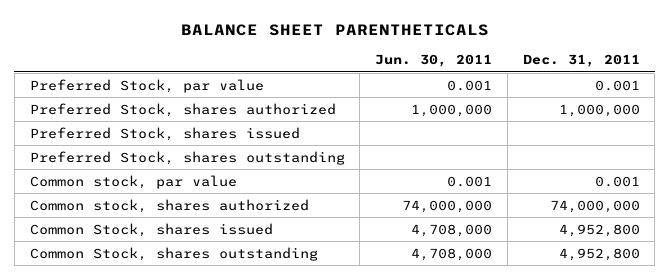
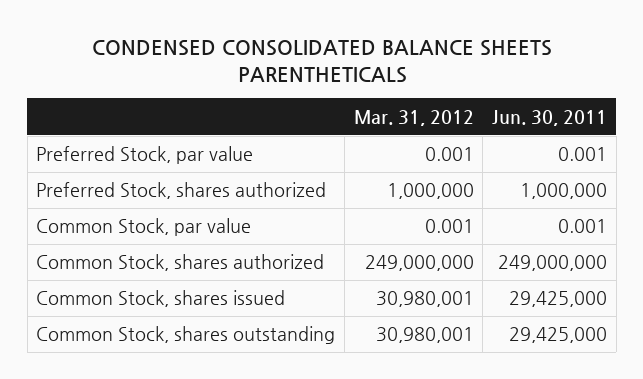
[180,23,489,36] BALANCE SHEET PARENTHETICALS -> [91,40,552,84] CONDENSED CONSOLIDATED BALANCE SHEETS PARENTHETICALS
[522,54,640,68] Dec. 31, 2011 -> none
none -> [353,109,474,126] Mar. 31, 2012
[29,126,300,141] Preferred Stock, shares issued -> none
[29,150,345,165] Preferred Stock, shares outstanding -> none
[29,174,237,189] Common stock, par value -> [36,218,252,237] Common Stock, par value
[29,198,309,213] Common stock, shares authorized -> [36,254,325,272] Common Stock, shares authorized
[402,199,493,213] 74,000,000 -> [498,255,608,272] 249,000,000
[411,223,493,237] 4,708,000 -> [509,291,608,308] 29,425,000
[411,247,493,261] 4,708,000 -> [509,327,608,344] 29,425,000

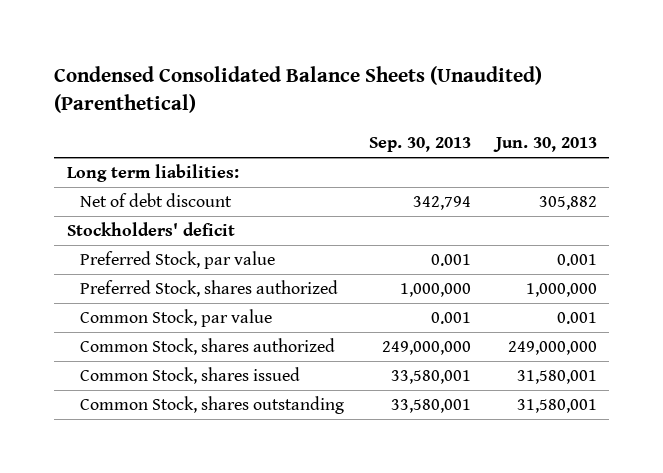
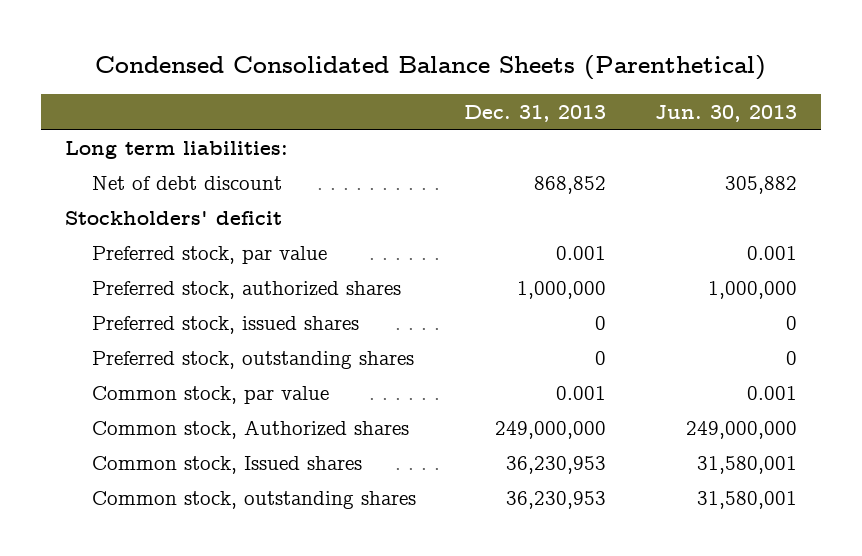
[54,66,543,114] Condensed Consolidated Balance Sheets (Unaudited) (Parenthetical) -> [94,55,766,81] Condensed Consolidated Balance Sheets (Parenthetical)
[368,137,471,153] Sep. 30, 2013 -> none
none -> [464,104,607,122] Dec. 31, 2013
[80,251,276,270] Preferred Stock, par value -> [92,245,328,264] Preferred stock, par value
[80,280,339,298] Preferred Stock, shares authorized -> [92,280,402,299] Preferred stock, authorized shares
none -> [92,315,360,334] Preferred stock, issued shares
none -> [92,350,415,369] Preferred stock, outstanding shares
[80,309,273,328] Common Stock, par value -> [92,385,330,404] Common stock, par value
[80,338,336,356] Common Stock, shares authorized -> [92,419,410,439] Common stock, Authorized shares
[80,367,301,385] Common Stock, shares issued -> [92,455,363,474] Common stock, Issued shares
[80,396,345,415] Common Stock, shares outstanding -> [92,490,417,509] Common stock, outstanding shares

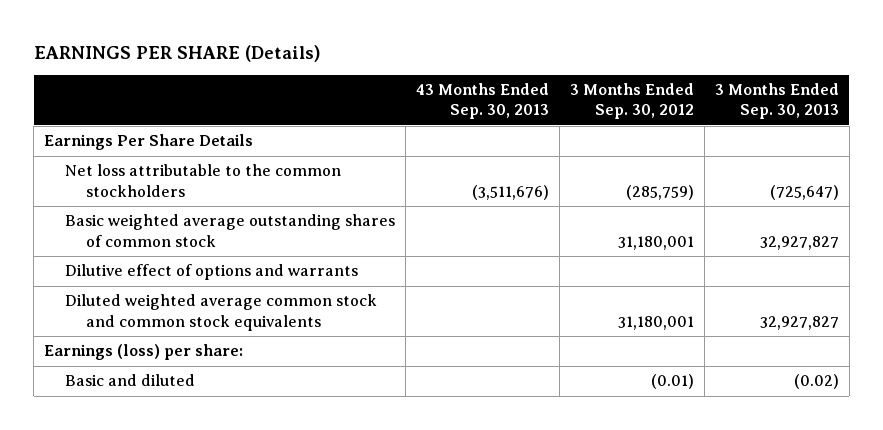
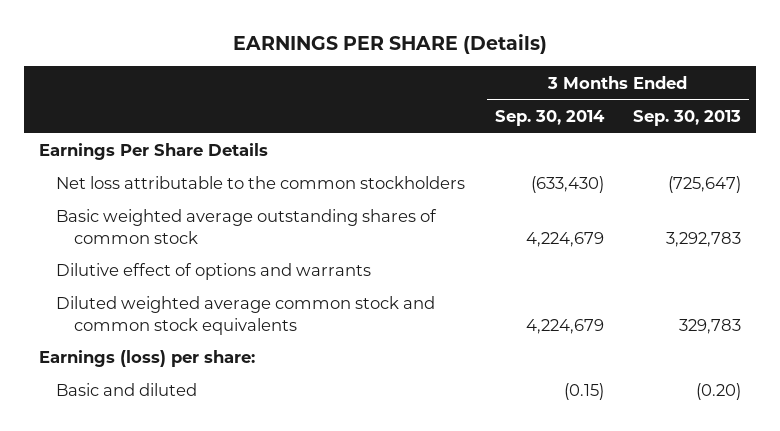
[416,82,550,120] 43 Months Ended Sep. 30, 2013 -> none
[570,82,695,120] 3 Months Ended Sep. 30, 2012 -> none
none -> [494,109,605,126] Sep. 30, 2014
[759,235,839,250] 32,927,827 -> [666,231,742,247] 3,292,783
[759,315,839,330] 32,927,827 -> [679,318,742,334] 329,783
[793,374,839,390] (0.02) -> [696,383,742,401] (0.20)

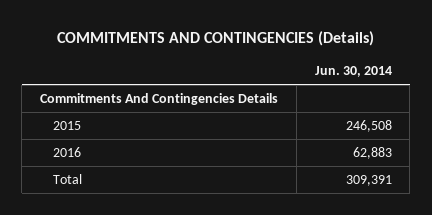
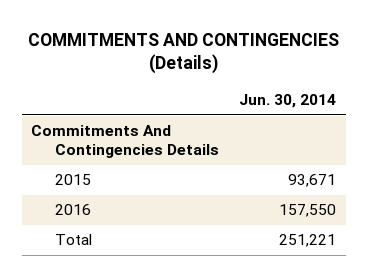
[345,120,392,133] 246,508 -> [287,174,336,188] 93,671
[352,147,392,160] 62,883 -> [278,204,336,218] 157,550
[345,175,392,187] 309,391 -> [278,234,336,248] 251,221

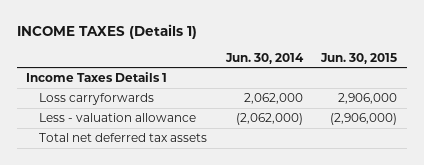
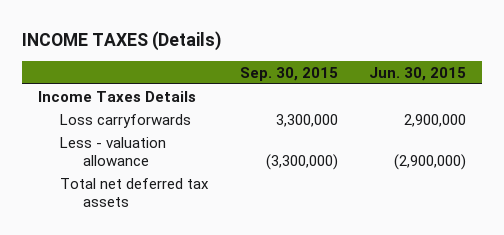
[17,23,198,39] INCOME TAXES (Details 1) -> [22,30,222,51] INCOME TAXES (Details)
[224,52,304,64] Jun. 30, 2014 -> none
none -> [239,66,338,81] Sep. 30, 2015
[26,72,168,83] Income Taxes Details 1 -> [37,90,196,102] Income Taxes Details
[338,93,398,105] 2,906,000 -> [403,113,466,127] 2,900,000
[330,113,398,126] (2,906,000) -> [393,154,466,171] (2,900,000)

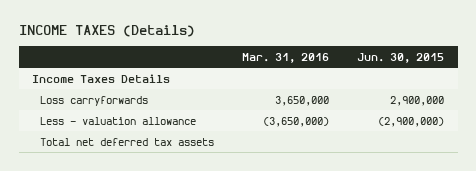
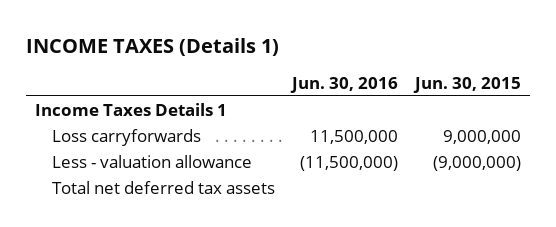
[18,25,195,38] INCOME TAXES (Details) -> [26,37,280,56] INCOME TAXES (Details 1)
[241,52,329,63] Mar. 31, 2016 -> none
none -> [289,76,398,93] Jun. 30, 2016
[32,73,171,83] Income Taxes Details -> [34,103,227,117] Income Taxes Details 1
[389,95,444,106] 2,900,000 -> [442,130,521,145] 9,000,000
[377,116,444,127] (2,900,000) -> [432,156,521,172] (9,000,000)

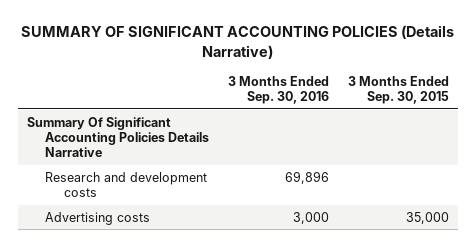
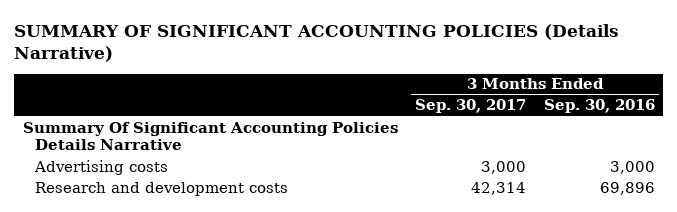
[347,75,449,105] 3 Months Ended Sep. 30, 2015 -> none
none -> [415,99,527,114] Sep. 30, 2017
[45,171,208,198] Research and development costs -> [35,181,289,196] Research and development costs

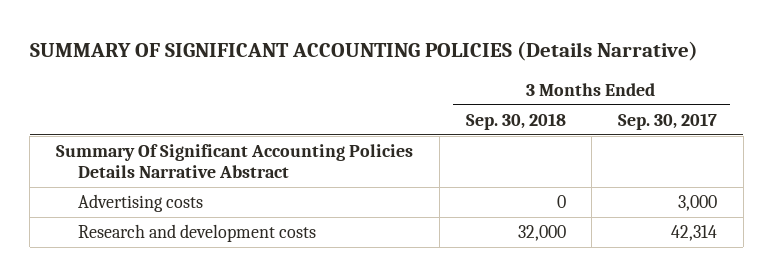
[543,99,655,114] Sep. 30, 2016 -> none
none -> [465,112,566,130] Sep. 30, 2018
[22,121,398,151] Summary Of Significant Accounting Policies Details Narrative -> [56,143,414,179] Summary Of Significant Accounting Policies Details Narrative Abstract

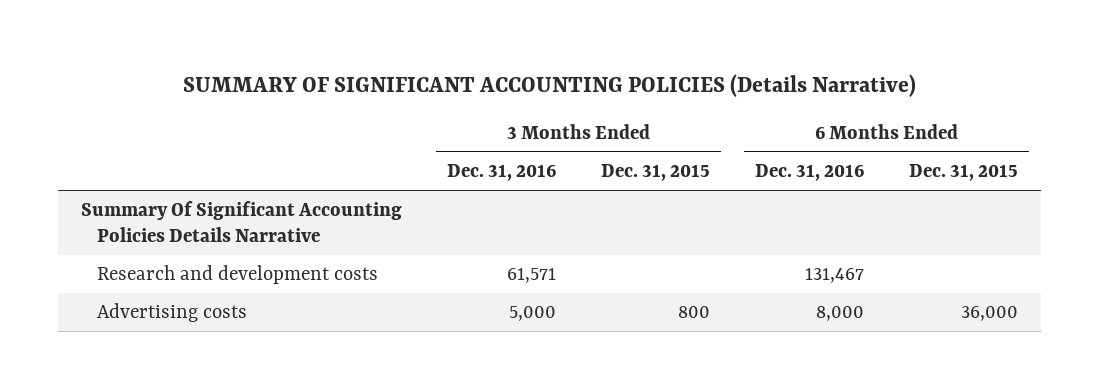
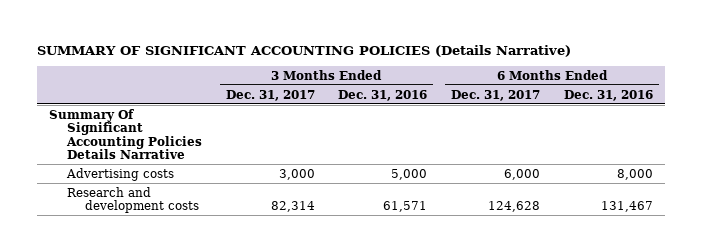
[601,164,711,182] Dec. 31, 2015 -> none
[909,164,1019,182] Dec. 31, 2015 -> none
none -> [225,89,315,101] Dec. 31, 2017
none -> [450,89,540,101] Dec. 31, 2017
[96,265,378,285] Research and development costs -> [66,186,199,214] Research and development costs

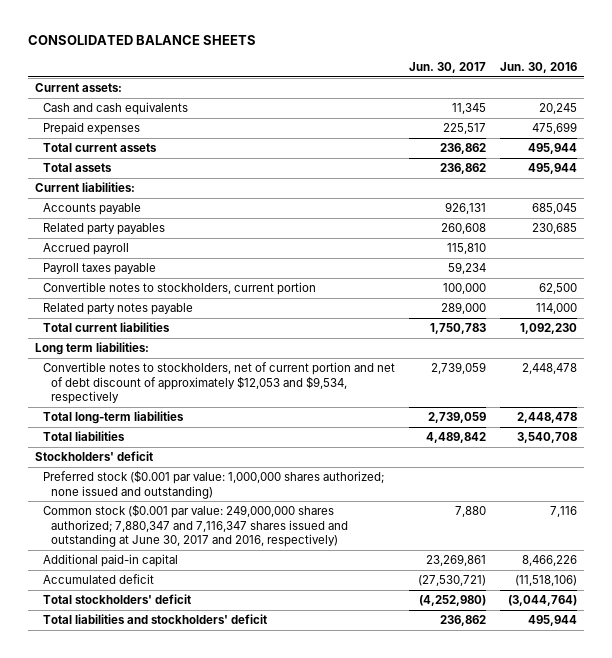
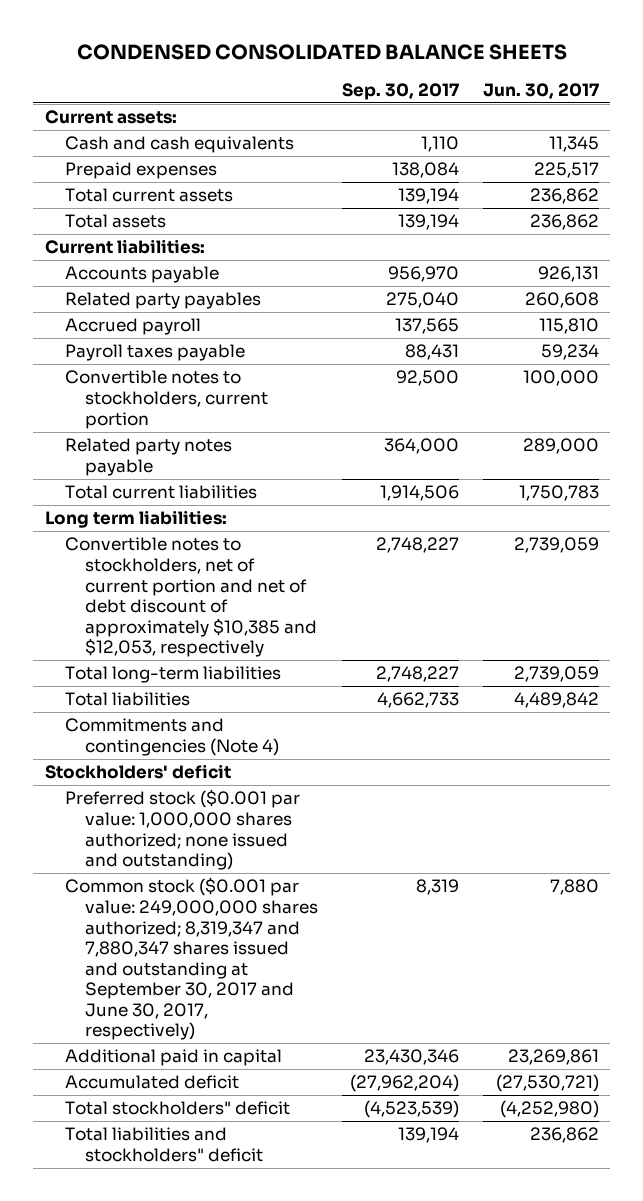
[27,35,256,46] CONSOLIDATED BALANCE SHEETS -> [76,44,567,61] CONDENSED CONSOLIDATED BALANCE SHEETS
[500,61,578,73] Jun. 30, 2016 -> none
none -> [341,82,459,100] Sep. 30, 2017
[43,361,396,405] Convertible notes to stockholders, net of current portion and net of debt discount of approximately $12,053 and $9,534, respectively -> [64,537,318,658] Convertible notes to stockholders, net of current portion and net of debt discount of approximately $10,385 and $12,053, respectively
none -> [64,718,280,756] Commitments and contingencies (Note 4)
[43,503,349,548] Common stock ($0.001 par value: 249,000,000 shares authorized; 7,880,347 and 7,116,347 shares issued and outstanding at June 30, 2017 and 2016, respectively) -> [64,877,319,1041] Common stock ($0.001 par value: 249,000,000 shares authorized; 8,319,347 and 7,880,347 shares issued and outstanding at September 30, 2017 and June 30, 2017, respectively)
[43,553,179,567] Additional paid-in capital -> [64,1049,282,1067] Additional paid in capital
[43,593,192,604] Total stockholders' deficit -> [64,1101,290,1116] Total stockholders" deficit
[43,613,268,624] Total liabilities and stockholders' deficit -> [64,1127,264,1162] Total liabilities and stockholders" deficit

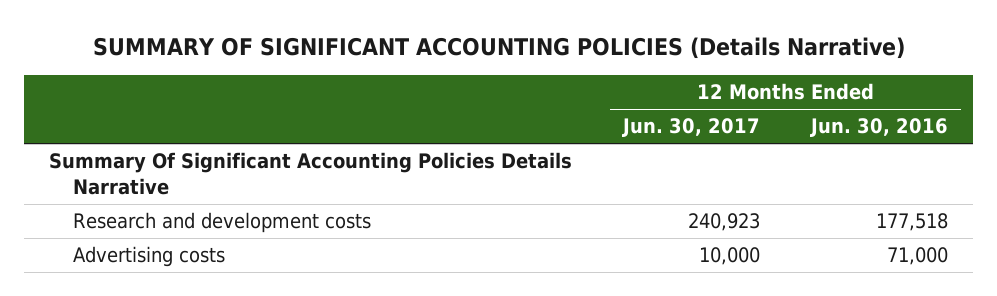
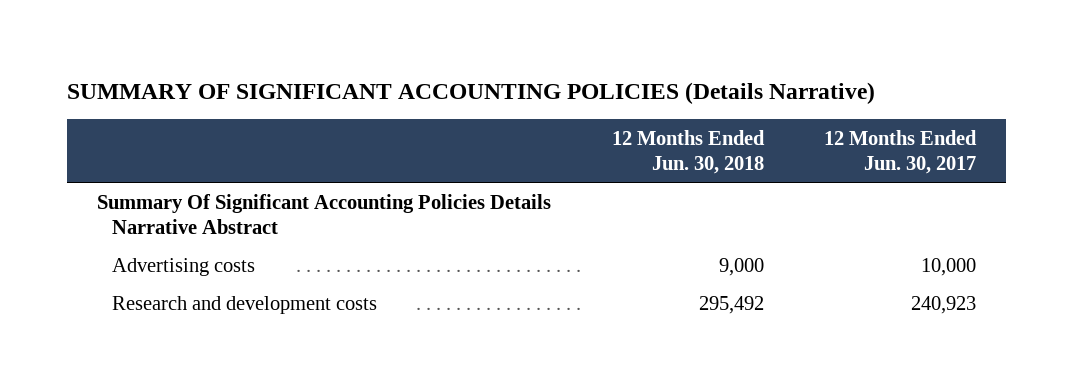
[809,118,948,138] Jun. 30, 2016 -> none
none -> [611,129,765,174] 12 Months Ended Jun. 30, 2018
[49,152,573,196] Summary Of Significant Accounting Policies Details Narrative -> [97,193,552,234] Summary Of Significant Accounting Policies Details Narrative Abstract
[72,212,371,234] Research and development costs -> [111,295,377,314] Research and development costs

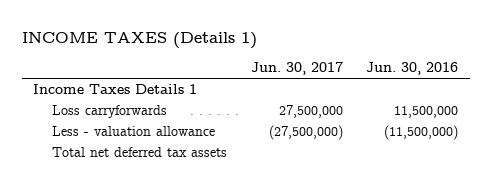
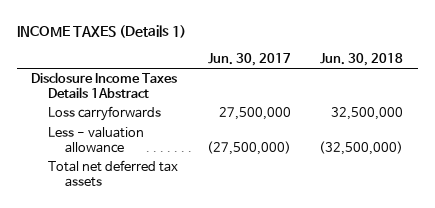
[366,62,459,76] Jun. 30, 2016 -> none
none -> [320,52,404,66] Jun. 30, 2018
[33,84,198,95] Income Taxes Details 1 -> [31,72,178,99] Disclosure Income Taxes Details 1Abstract

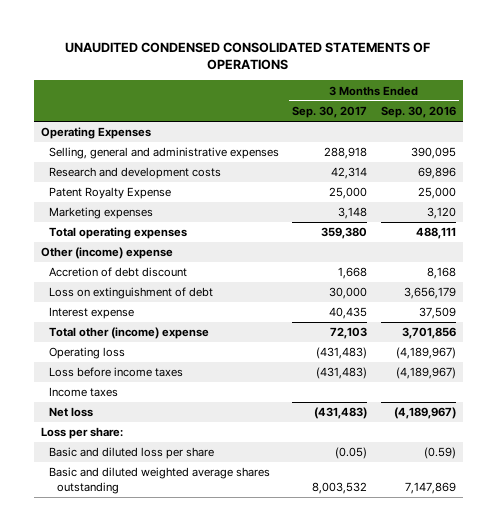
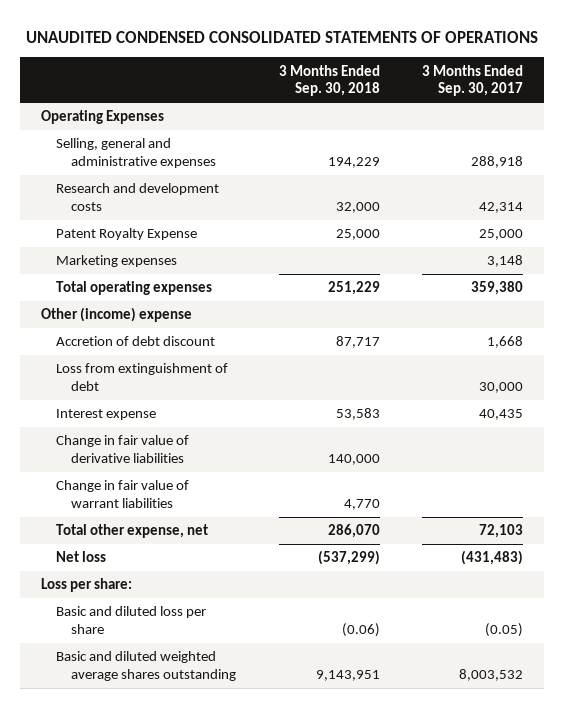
[380,106,456,119] Sep. 30, 2016 -> none
none -> [278,64,380,97] 3 Months Ended Sep. 30, 2018
[48,287,213,300] Loss on extinguishment of debt -> [56,363,229,391] Loss from extinguishment of debt
[48,347,125,360] Operating loss -> none
[48,367,183,378] Loss before income taxes -> none
[48,387,118,398] Income taxes -> none
none -> [56,435,190,463] Change in fair value of derivative liabilities
none -> [56,480,190,508] Change in fair value of warrant liabilities
[48,327,209,340] Total other (income) expense -> [56,524,209,539] Total other expense, net

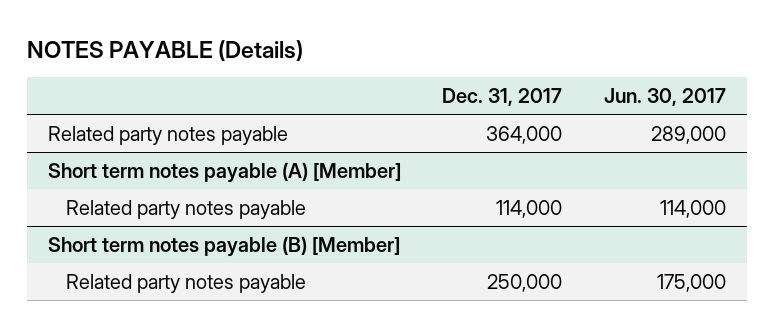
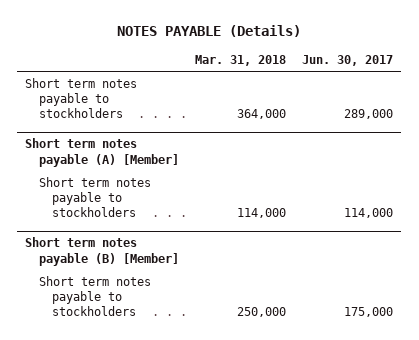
[442,88,563,107] Dec. 31, 2017 -> none
none -> [194,54,286,66] Mar. 31, 2018
[47,125,288,145] Related party notes payable -> [25,77,138,119] Short term notes payable to stockholders
[65,199,306,219] Related party notes payable -> [38,176,151,218] Short term notes payable to stockholders
[65,273,306,293] Related party notes payable -> [38,275,151,317] Short term notes payable to stockholders

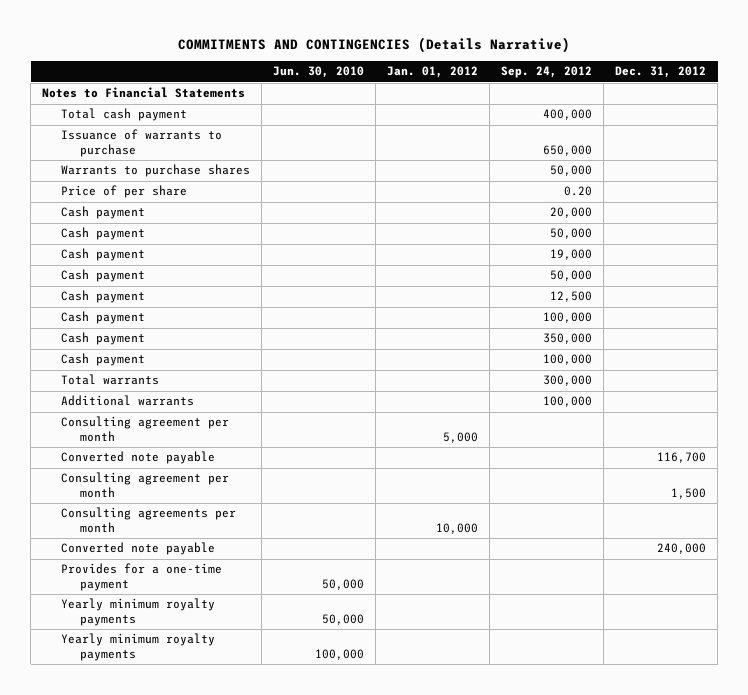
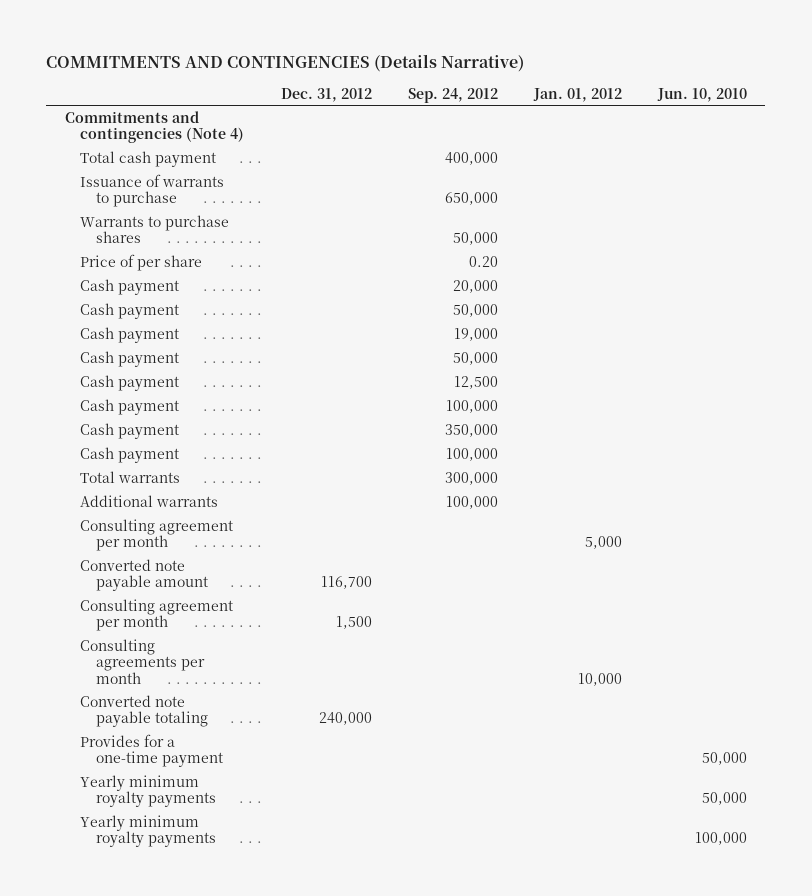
[272,66,364,79] Jun. 30, 2010 -> none
none -> [657,87,748,102] Jun. 10, 2010
[42,87,246,99] Notes to Financial Statements -> none
none -> [64,110,245,144] Commitments and contingencies (Note 4)
[60,451,215,465] Converted note payable -> [80,558,209,592] Converted note payable amount
[60,542,215,556] Converted note payable -> [80,694,209,728] Converted note payable totaling

